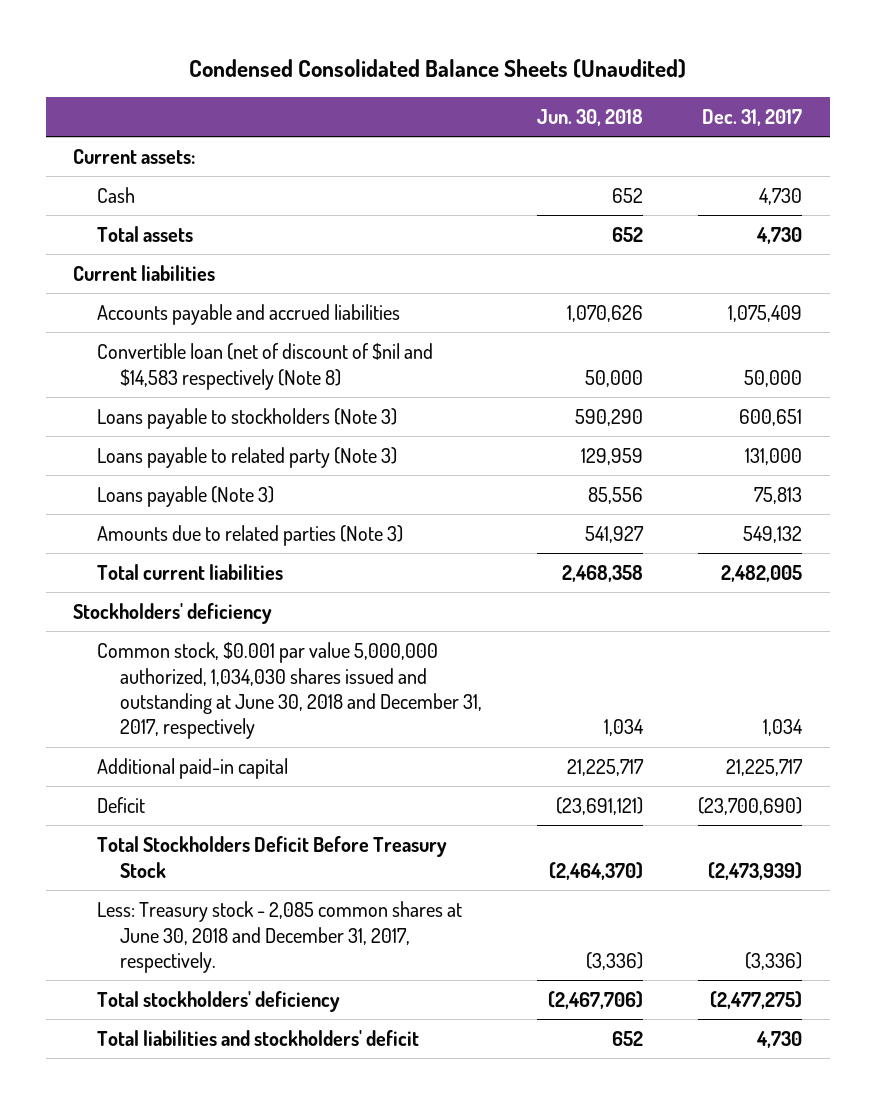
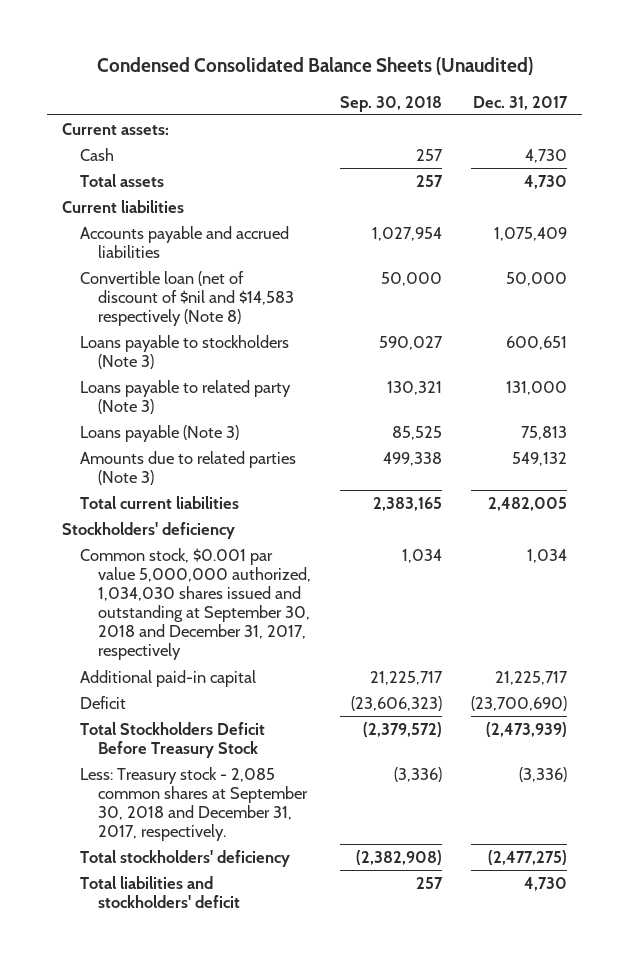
[537,109,644,127] Jun. 30, 2018 -> none
none -> [339,95,442,112] Sep. 30, 2018
[96,642,482,740] Common stock, $0.001 par value 5,000,000 authorized, 1,034,030 shares issued and outstanding at June 30, 2018 and December 31, 2017, respectively -> [79,547,311,661] Common stock, $0.001 par value 5,000,000 authorized, 1,034,030 shares issued and outstanding at September 30, 2018 and December 31, 2017, respectively
[96,901,462,973] Less: Treasury stock - 2,085 common shares at June 30, 2018 and December 31, 2017, respectively. -> [79,766,308,842] Less: Treasury stock - 2,085 common shares at September 30, 2018 and December 31, 2017, respectively.

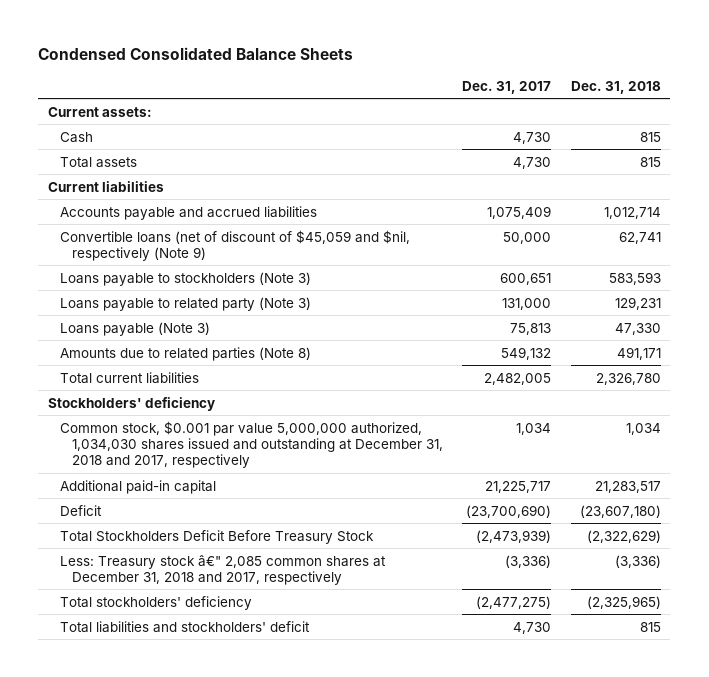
[96,57,533,76] Condensed Consolidated Balance Sheets (Unaudited) -> [38,46,354,60] Condensed Consolidated Balance Sheets
[339,95,442,112] Sep. 30, 2018 -> none
none -> [570,80,661,94] Dec. 31, 2018
[79,270,294,326] Convertible loan (net of discount of $nil and $14,583 respectively (Note 8) -> [59,229,410,261] Convertible loans (net of discount of $45,059 and $nil, respectively (Note 9)
[79,450,296,485] Amounts due to related parties (Note 3) -> [59,346,311,361] Amounts due to related parties (Note 8)
[79,547,311,661] Common stock, $0.001 par value 5,000,000 authorized, 1,034,030 shares issued and outstanding at September 30, 2018 and December 31, 2017, respectively -> [59,420,443,468] Common stock, $0.001 par value 5,000,000 authorized, 1,034,030 shares issued and outstanding at December 31, 2018 and 2017, respectively
[79,766,308,842] Less: Treasury stock - 2,085 common shares at September 30, 2018 and December 31, 2017, respectively. -> [59,554,386,585] Less: Treasury stock â€" 2,085 common shares at December 31, 2018 and 2017, respectively

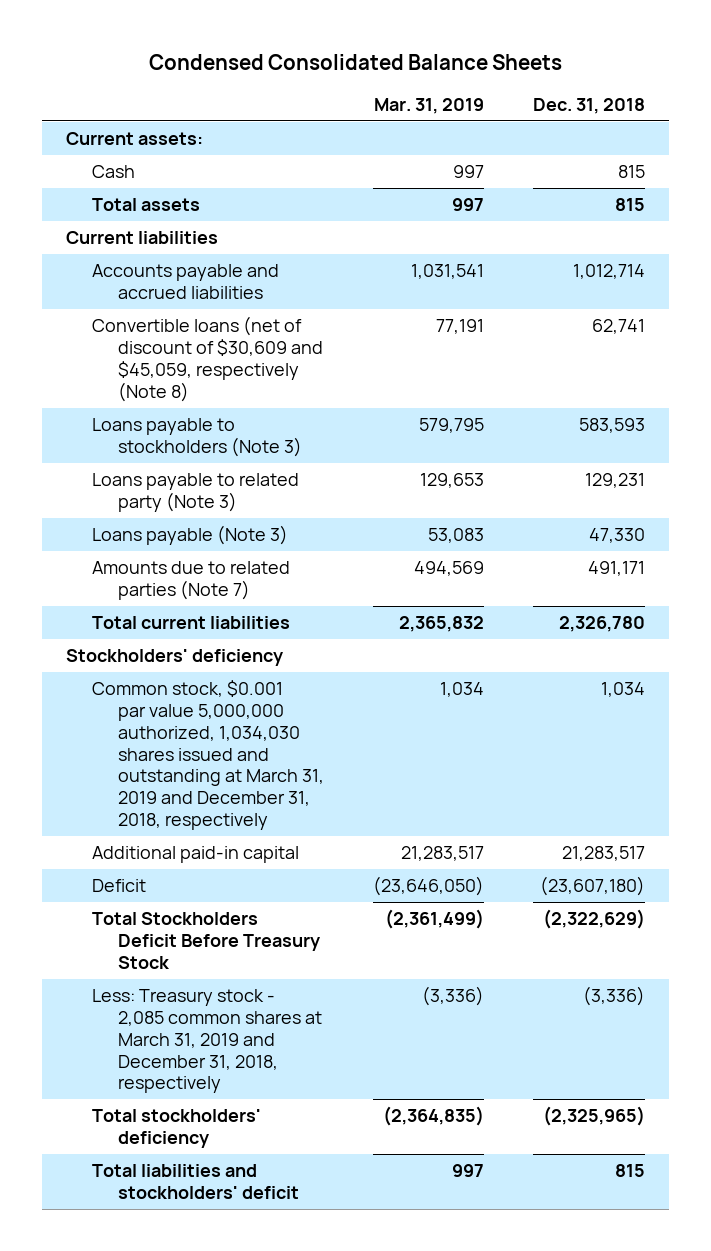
[462,80,552,94] Dec. 31, 2017 -> none
none -> [373,97,484,114] Mar. 31, 2019
[59,229,410,261] Convertible loans (net of discount of $45,059 and $nil, respectively (Note 9) -> [91,316,323,402] Convertible loans (net of discount of $30,609 and $45,059, respectively (Note 8)
[59,346,311,361] Amounts due to related parties (Note 8) -> [91,561,290,600] Amounts due to related parties (Note 7)
[59,420,443,468] Common stock, $0.001 par value 5,000,000 authorized, 1,034,030 shares issued and outstanding at December 31, 2018 and 2017, respectively -> [91,680,324,831] Common stock, $0.001 par value 5,000,000 authorized, 1,034,030 shares issued and outstanding at March 31, 2019 and December 31, 2018, respectively
[59,554,386,585] Less: Treasury stock â€" 2,085 common shares at December 31, 2018 and 2017, respectively -> [91,989,322,1094] Less: Treasury stock - 2,085 common shares at March 31, 2019 and December 31, 2018, respectively

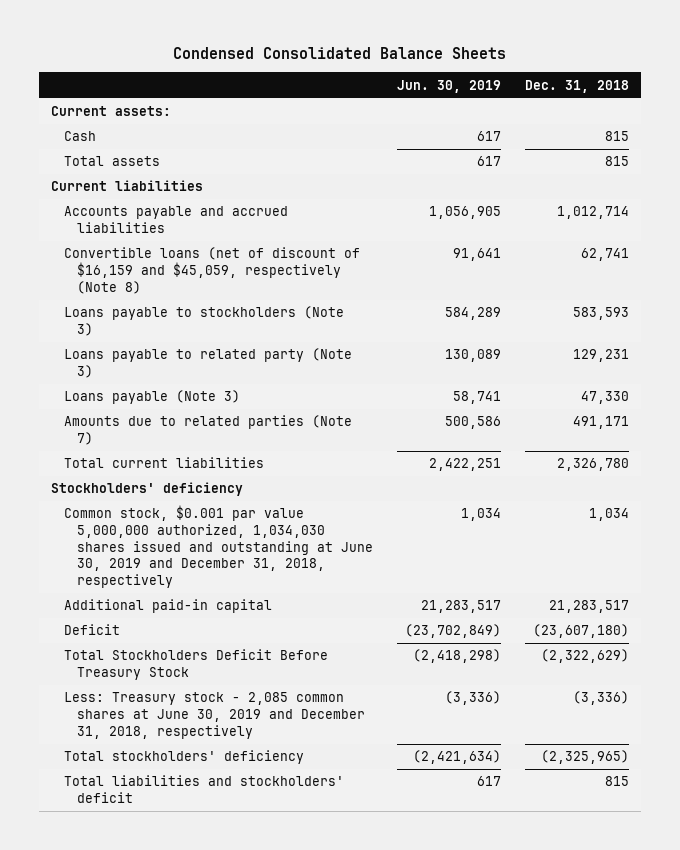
[373,97,484,114] Mar. 31, 2019 -> none
none -> [397,79,502,93] Jun. 30, 2019
[91,316,323,402] Convertible loans (net of discount of $30,609 and $45,059, respectively (Note 8) -> [64,247,361,294] Convertible loans (net of discount of $16,159 and $45,059, respectively (Note 8)
[91,680,324,831] Common stock, $0.001 par value 5,000,000 authorized, 1,034,030 shares issued and outstanding at March 31, 2019 and December 31, 2018, respectively -> [64,505,374,588] Common stock, $0.001 par value 5,000,000 authorized, 1,034,030 shares issued and outstanding at June 30, 2019 and December 31, 2018, respectively
[91,989,322,1094] Less: Treasury stock - 2,085 common shares at March 31, 2019 and December 31, 2018, respectively -> [64,692,366,739] Less: Treasury stock - 2,085 common shares at June 30, 2019 and December 31, 2018, respectively

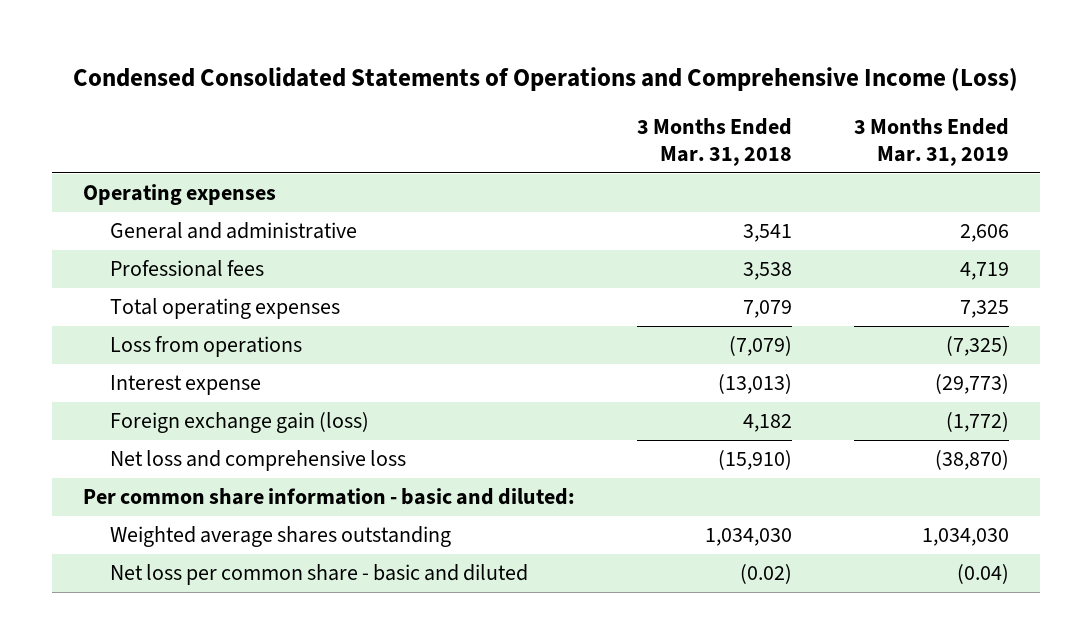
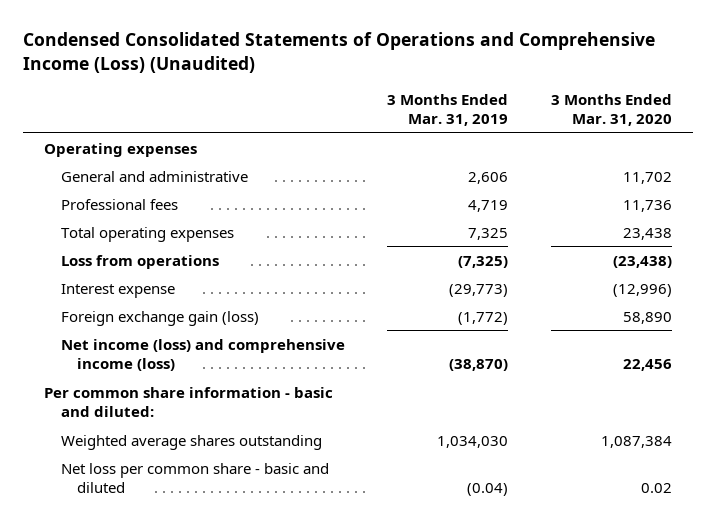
[72,66,1018,91] Condensed Consolidated Statements of Operations and Comprehensive Income (Loss) -> [22,32,655,73] Condensed Consolidated Statements of Operations and Comprehensive Income (Loss) (Unaudited)
[636,117,792,166] 3 Months Ended Mar. 31, 2018 -> none
none -> [550,93,672,127] 3 Months Ended Mar. 31, 2020
[110,450,407,472] Net loss and comprehensive loss -> [60,338,345,372] Net income (loss) and comprehensive income (loss)

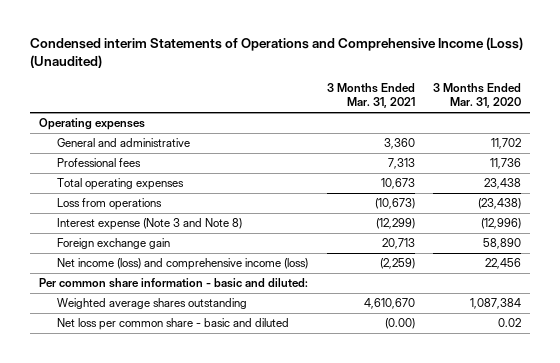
[22,32,655,73] Condensed Consolidated Statements of Operations and Comprehensive Income (Loss) (Unaudited) -> [29,36,523,68] Condensed interim Statements of Operations and Comprehensive Income (Loss) (Unaudited)
[387,93,509,127] 3 Months Ended Mar. 31, 2019 -> none
none -> [326,82,415,109] 3 Months Ended Mar. 31, 2021
[60,283,175,298] Interest expense -> [57,218,243,231] Interest expense (Note 3 and Note 8)
[60,310,259,326] Foreign exchange gain (loss) -> [57,238,171,250] Foreign exchange gain

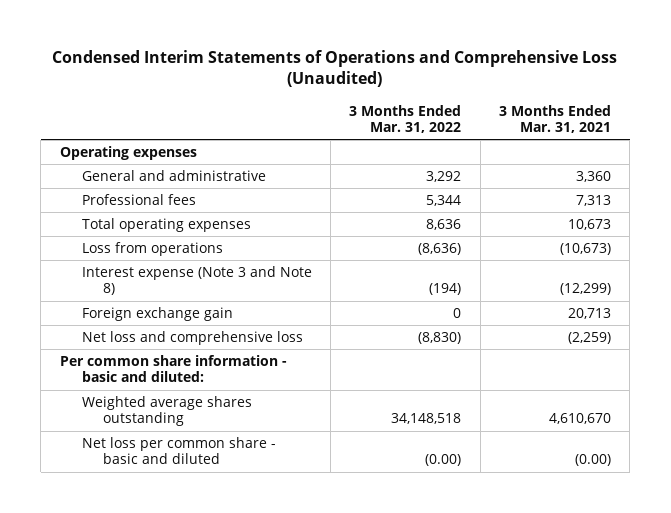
[29,36,523,68] Condensed interim Statements of Operations and Comprehensive Income (Loss) (Unaudited) -> [52,49,618,88] Condensed Interim Statements of Operations and Comprehensive Loss (Unaudited)
[433,82,522,109] 3 Months Ended Mar. 31, 2020 -> none
none -> [349,104,462,133] 3 Months Ended Mar. 31, 2022
[57,258,309,271] Net income (loss) and comprehensive income (loss) -> [81,331,303,346] Net loss and comprehensive loss

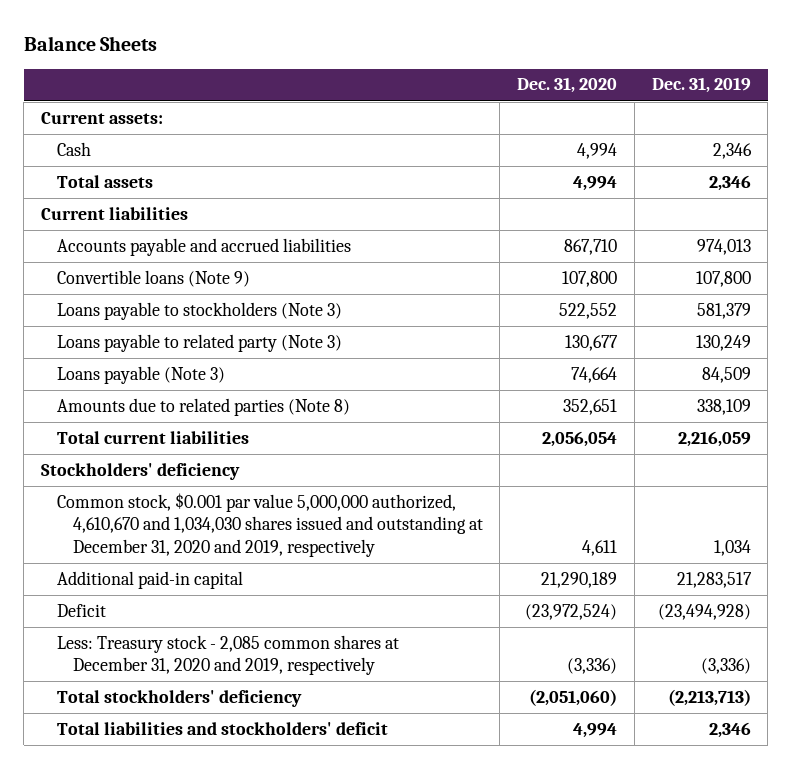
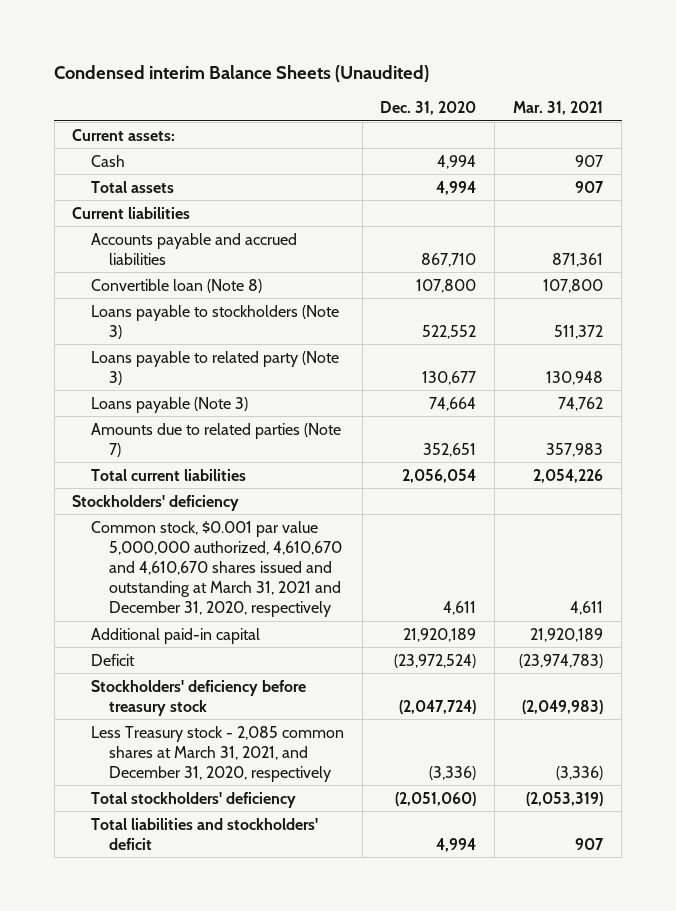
[23,36,157,52] Balance Sheets -> [54,64,430,82] Condensed interim Balance Sheets (Unaudited)
[651,77,751,94] Dec. 31, 2019 -> none
none -> [513,101,604,116] Mar. 31, 2021
[56,269,250,287] Convertible loans (Note 9) -> [90,278,262,293] Convertible loan (Note 8)
[56,397,350,416] Amounts due to related parties (Note 8) -> [90,422,341,457] Amounts due to related parties (Note 7)
[56,492,483,557] Common stock, $0.001 par value 5,000,000 authorized, 4,610,670 and 1,034,030 shares issued and outstanding at December 31, 2020 and 2019, respectively -> [90,520,342,618] Common stock, $0.001 par value 5,000,000 authorized, 4,610,670 and 4,610,670 shares issued and outstanding at March 31, 2021 and December 31, 2020, respectively
[541,571,618,588] 21,290,189 -> [403,627,477,642] 21,920,189
none -> [90,679,306,716] Stockholders' deficiency before treasury stock
[56,634,399,676] Less: Treasury stock - 2,085 common shares at December 31, 2020 and 2019, respectively -> [90,725,344,783] Less Treasury stock - 2,085 common shares at March 31, 2021, and December 31, 2020, respectively

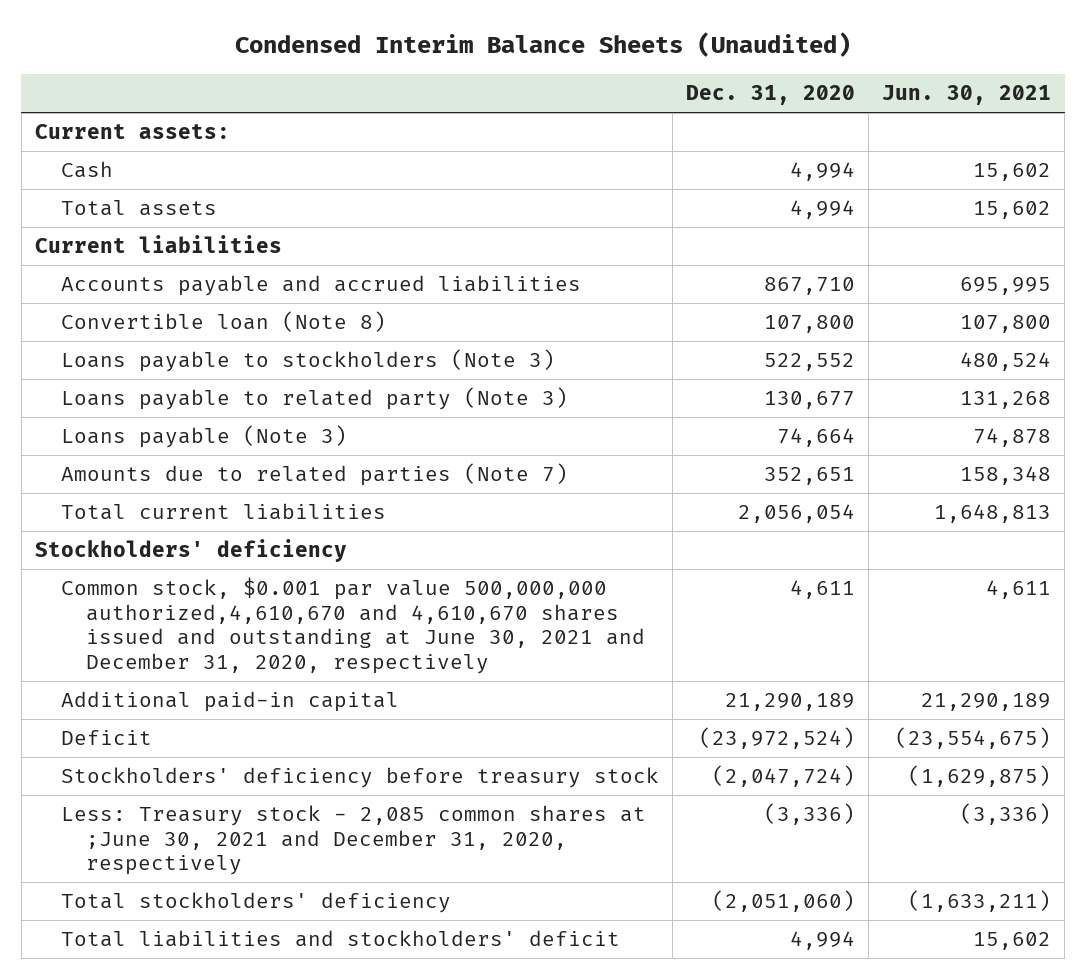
[54,64,430,82] Condensed interim Balance Sheets (Unaudited) -> [234,32,851,58] Condensed Interim Balance Sheets (Unaudited)
[513,101,604,116] Mar. 31, 2021 -> none
none -> [881,85,1051,106] Jun. 30, 2021
[90,520,342,618] Common stock, $0.001 par value 5,000,000 authorized, 4,610,670 and 4,610,670 shares issued and outstanding at March 31, 2021 and December 31, 2020, respectively -> [60,577,646,674] Common stock, $0.001 par value 500,000,000 authorized,4,610,670 and 4,610,670 shares issued and outstanding at June 30, 2021 and December 31, 2020, respectively
[403,627,477,642] 21,920,189 -> [724,693,855,712] 21,290,189
[90,725,344,783] Less Treasury stock - 2,085 common shares at March 31, 2021, and December 31, 2020, respectively -> [60,805,646,876] Less: Treasury stock - 2,085 common shares at ;June 30, 2021 and December 31, 2020, respectively

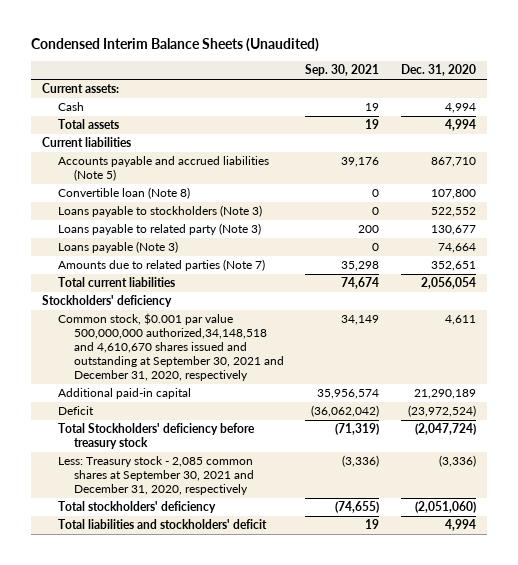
[881,85,1051,106] Jun. 30, 2021 -> none
none -> [305,64,380,77] Sep. 30, 2021
[60,275,581,297] Accounts payable and accrued liabilities -> [57,156,269,182] Accounts payable and accrued liabilities (Note 5)
[60,577,646,674] Common stock, $0.001 par value 500,000,000 authorized,4,610,670 and 4,610,670 shares issued and outstanding at June 30, 2021 and December 31, 2020, respectively -> [57,313,284,381] Common stock, $0.001 par value 500,000,000 authorized,34,148,518 and 4,610,670 shares issued and outstanding at September 30, 2021 and December 31, 2020, respectively
[60,767,659,789] Stockholders' deficiency before treasury stock -> [57,423,255,450] Total Stockholders' deficiency before treasury stock
[60,805,646,876] Less: Treasury stock - 2,085 common shares at ;June 30, 2021 and December 31, 2020, respectively -> [57,456,254,496] Less: Treasury stock - 2,085 common shares at September 30, 2021 and December 31, 2020, respectively

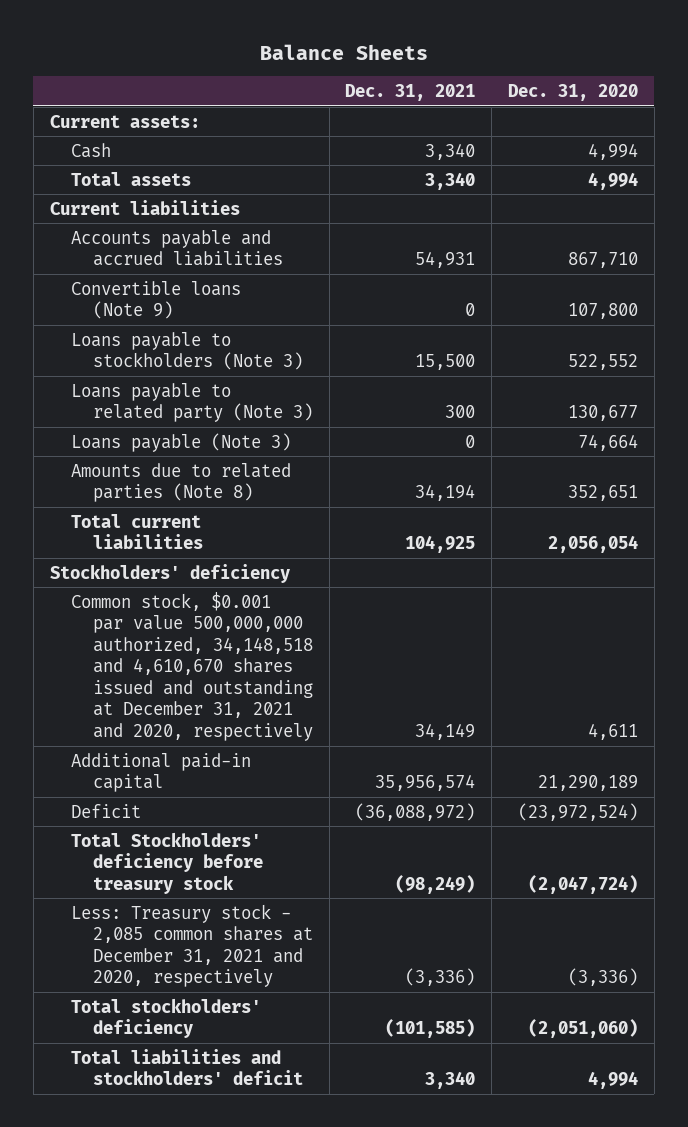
[30,38,319,53] Condensed Interim Balance Sheets (Unaudited) -> [259,43,428,60] Balance Sheets
[305,64,380,77] Sep. 30, 2021 -> none
none -> [345,84,476,102] Dec. 31, 2021
[57,156,269,182] Accounts payable and accrued liabilities (Note 5) -> [71,229,283,267] Accounts payable and accrued liabilities
[57,187,190,200] Convertible loan (Note 8) -> [71,280,242,320] Convertible loans (Note 9)
[57,259,265,272] Amounts due to related parties (Note 7) -> [71,462,292,503] Amounts due to related parties (Note 8)
[57,313,284,381] Common stock, $0.001 par value 500,000,000 authorized,34,148,518 and 4,610,670 shares issued and outstanding at September 30, 2021 and December 31, 2020, respectively -> [71,591,313,741] Common stock, $0.001 par value 500,000,000 authorized, 34,148,518 and 4,610,670 shares issued and outstanding at December 31, 2021 and 2020, respectively
[57,456,254,496] Less: Treasury stock - 2,085 common shares at September 30, 2021 and December 31, 2020, respectively -> [71,903,313,988] Less: Treasury stock - 2,085 common shares at December 31, 2021 and 2020, respectively

